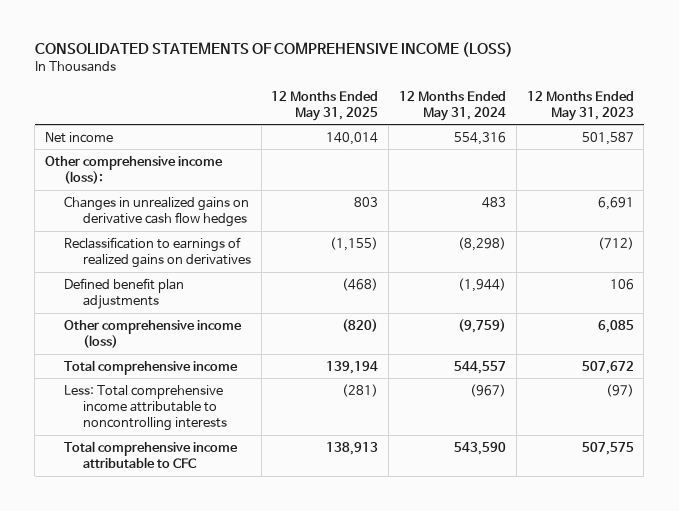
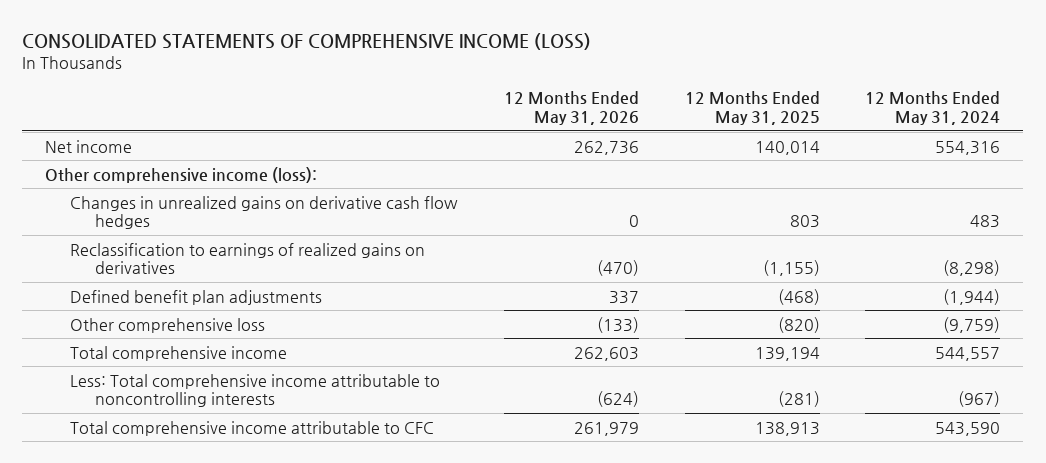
[526,90,634,121] 12 Months Ended May 31, 2023 -> none
none -> [504,91,640,125] 12 Months Ended May 31, 2026
[63,319,242,348] Other comprehensive income (loss) -> [70,317,266,333] Other comprehensive loss

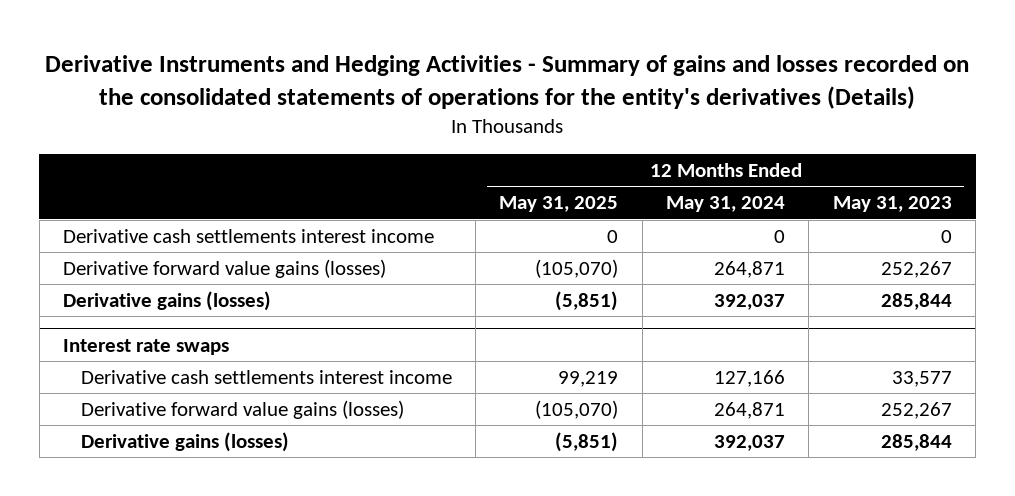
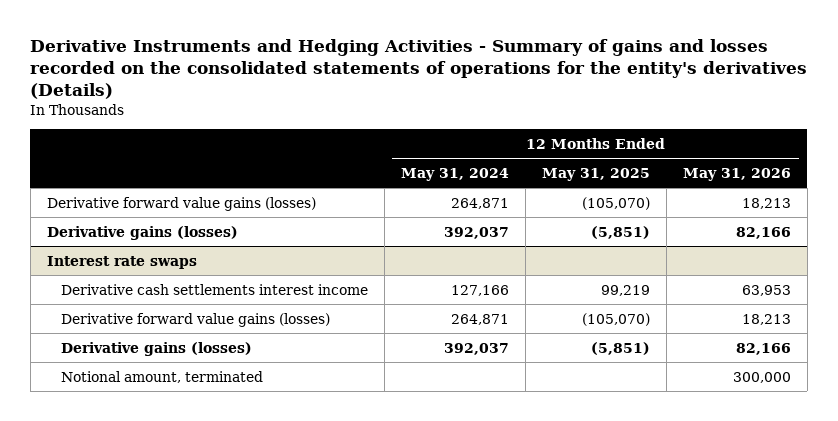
[832,196,952,213] May 31, 2023 -> none
none -> [682,168,791,182] May 31, 2026
[62,229,434,244] Derivative cash settlements interest income -> none
none -> [60,370,263,383] Notional amount, terminated

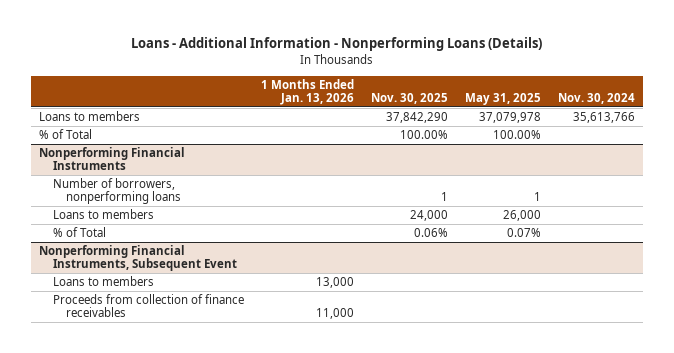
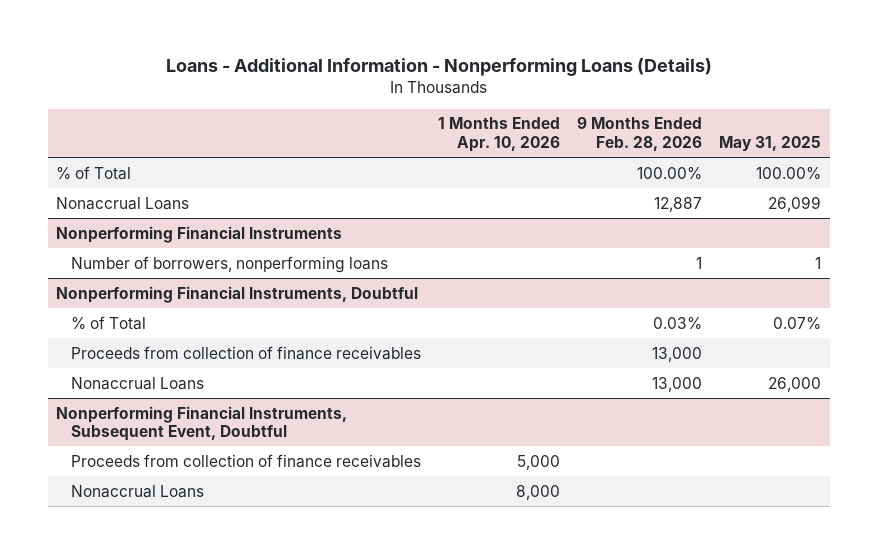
[260,78,354,105] 1 Months Ended Jan. 13, 2026 -> none
[370,92,448,104] Nov. 30, 2025 -> none
[557,92,635,104] Nov. 30, 2024 -> none
none -> [438,117,561,152] 1 Months Ended Apr. 10, 2026
none -> [577,117,703,151] 9 Months Ended Feb. 28, 2026
[39,111,141,122] Loans to members -> none
none -> [56,196,190,210] Nonaccrual Loans
[52,209,154,220] Loans to members -> none
none -> [56,285,419,303] Nonperforming Financial Instruments, Doubtful
[39,245,237,272] Nonperforming Financial Instruments, Subsequent Event -> none
[52,276,154,287] Loans to members -> none
none -> [71,376,205,390] Nonaccrual Loans
none -> [56,405,348,442] Nonperforming Financial Instruments, Subsequent Event, Doubtful
none -> [71,453,422,468] Proceeds from collection of finance receivables
none -> [71,484,205,498] Nonaccrual Loans

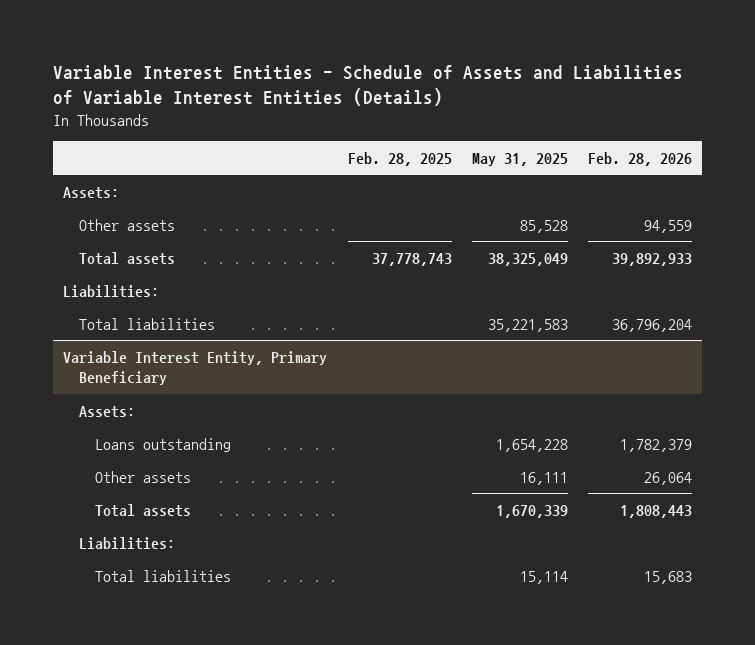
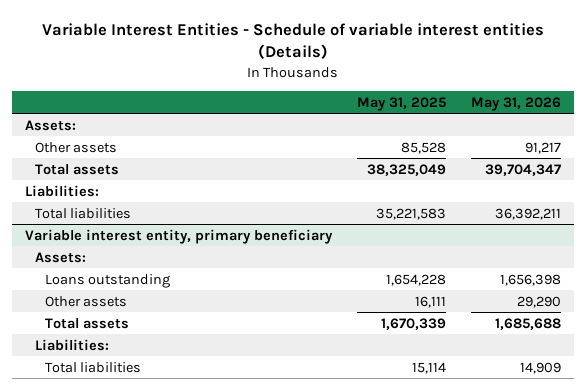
[52,65,683,107] Variable Interest Entities - Schedule of Assets and Liabilities of Variable Interest Entities (Details) -> [41,22,544,59] Variable Interest Entities - Schedule of variable interest entities (Details)
[347,151,452,166] Feb. 28, 2025 -> none
[588,151,693,166] Feb. 28, 2026 -> none
none -> [471,96,562,111] May 31, 2026
[63,350,328,386] Variable Interest Entity, Primary Beneficiary -> [24,228,333,244] Variable interest entity, primary beneficiary

